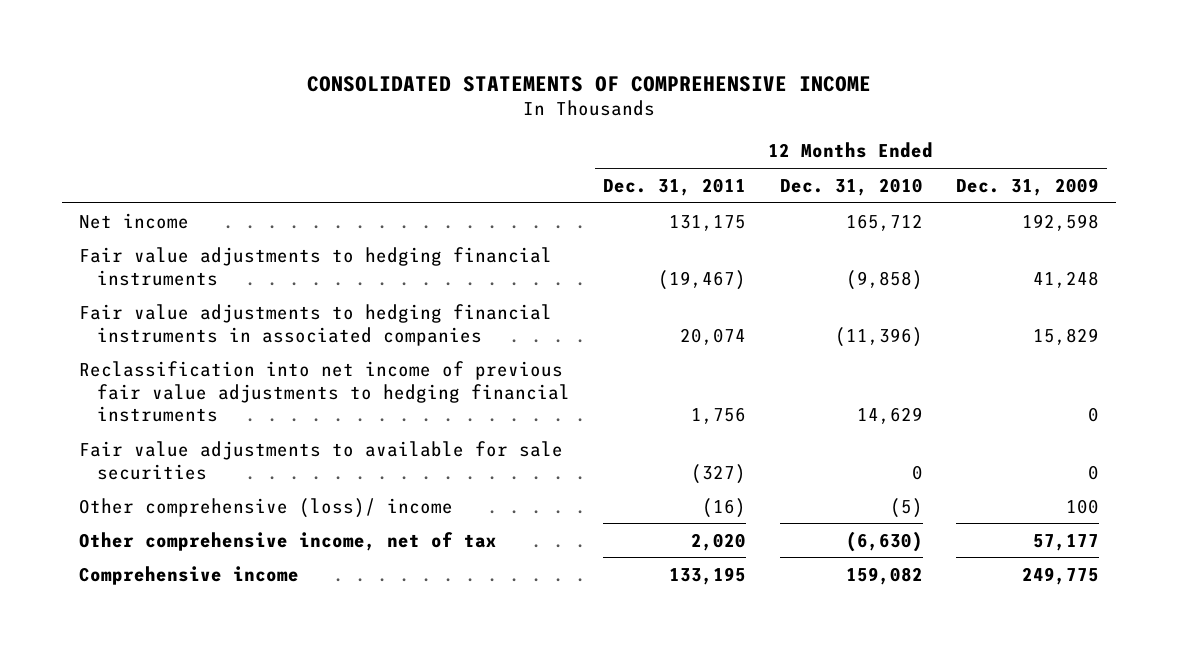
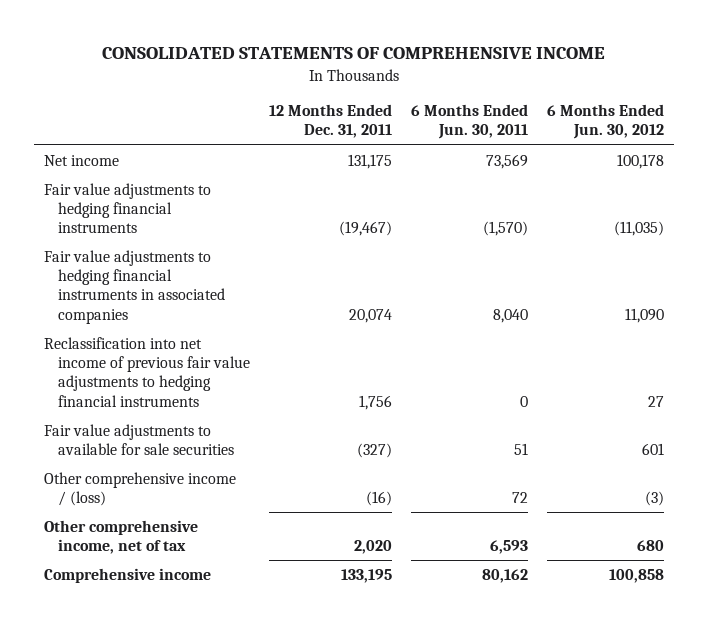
[779,177,923,196] Dec. 31, 2010 -> none
[955,177,1099,196] Dec. 31, 2009 -> none
none -> [411,104,529,140] 6 Months Ended Jun. 30, 2011
none -> [547,104,665,140] 6 Months Ended Jun. 30, 2012
[79,497,454,518] Other comprehensive (loss)/ income -> [43,471,236,507] Other comprehensive income / (loss)

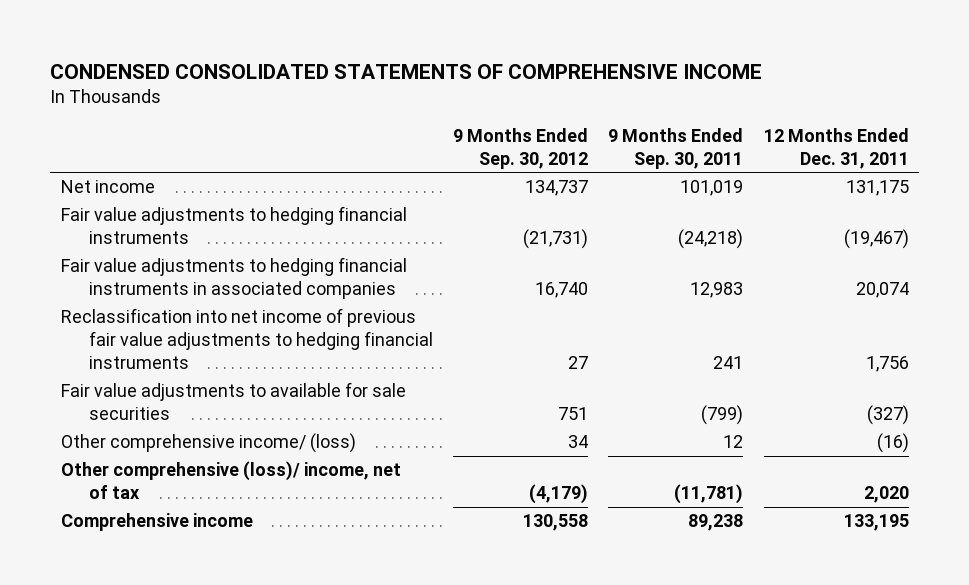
[102,47,606,60] CONSOLIDATED STATEMENTS OF COMPREHENSIVE INCOME -> [50,63,763,79] CONDENSED CONSOLIDATED STATEMENTS OF COMPREHENSIVE INCOME
[411,104,529,140] 6 Months Ended Jun. 30, 2011 -> none
[547,104,665,140] 6 Months Ended Jun. 30, 2012 -> none
none -> [453,128,589,169] 9 Months Ended Sep. 30, 2012
none -> [608,128,744,169] 9 Months Ended Sep. 30, 2011
[43,471,236,507] Other comprehensive income / (loss) -> [60,433,356,454] Other comprehensive income/ (loss)
[43,519,198,555] Other comprehensive income, net of tax -> [60,461,401,500] Other comprehensive (loss)/ income, net of tax

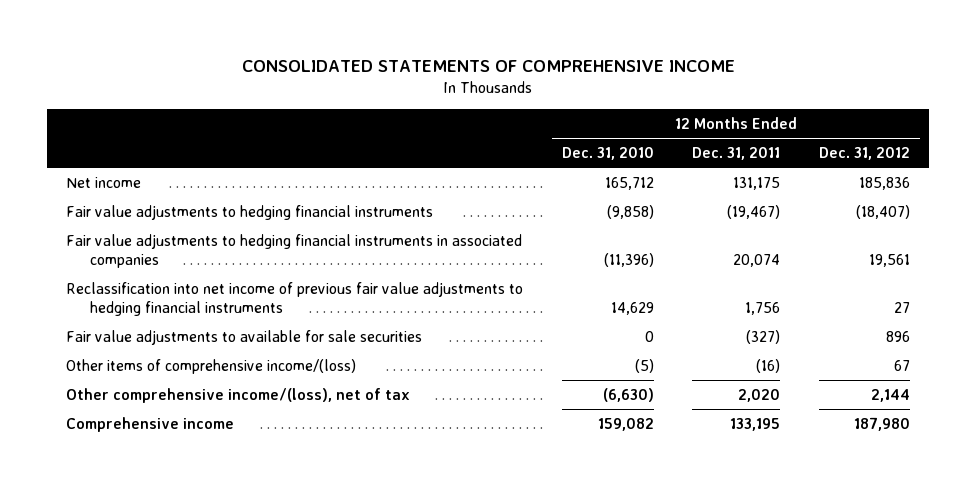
[50,63,763,79] CONDENSED CONSOLIDATED STATEMENTS OF COMPREHENSIVE INCOME -> [242,59,736,72] CONSOLIDATED STATEMENTS OF COMPREHENSIVE INCOME
[453,128,589,169] 9 Months Ended Sep. 30, 2012 -> none
[608,128,744,169] 9 Months Ended Sep. 30, 2011 -> none
none -> [561,147,654,161] Dec. 31, 2010
none -> [818,147,910,161] Dec. 31, 2012
[60,433,356,454] Other comprehensive income/ (loss) -> [66,359,357,375] Other items of comprehensive income/(loss)
[60,461,401,500] Other comprehensive (loss)/ income, net of tax -> [66,388,411,404] Other comprehensive income/(loss), net of tax

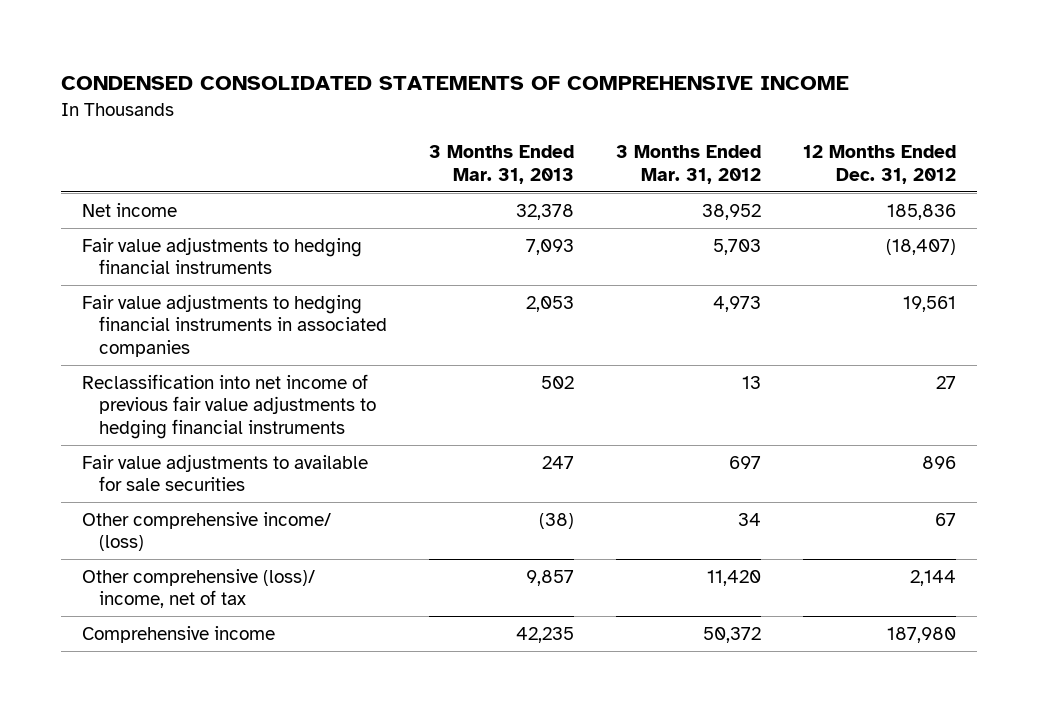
[242,59,736,72] CONSOLIDATED STATEMENTS OF COMPREHENSIVE INCOME -> [60,76,849,91] CONDENSED CONSOLIDATED STATEMENTS OF COMPREHENSIVE INCOME
[561,147,654,161] Dec. 31, 2010 -> none
[692,147,781,161] Dec. 31, 2011 -> none
none -> [429,145,575,184] 3 Months Ended Mar. 31, 2013
none -> [616,145,762,184] 3 Months Ended Mar. 31, 2012
[66,359,357,375] Other items of comprehensive income/(loss) -> [81,512,331,552] Other comprehensive income/ (loss)
[66,388,411,404] Other comprehensive income/(loss), net of tax -> [81,569,315,609] Other comprehensive (loss)/ income, net of tax

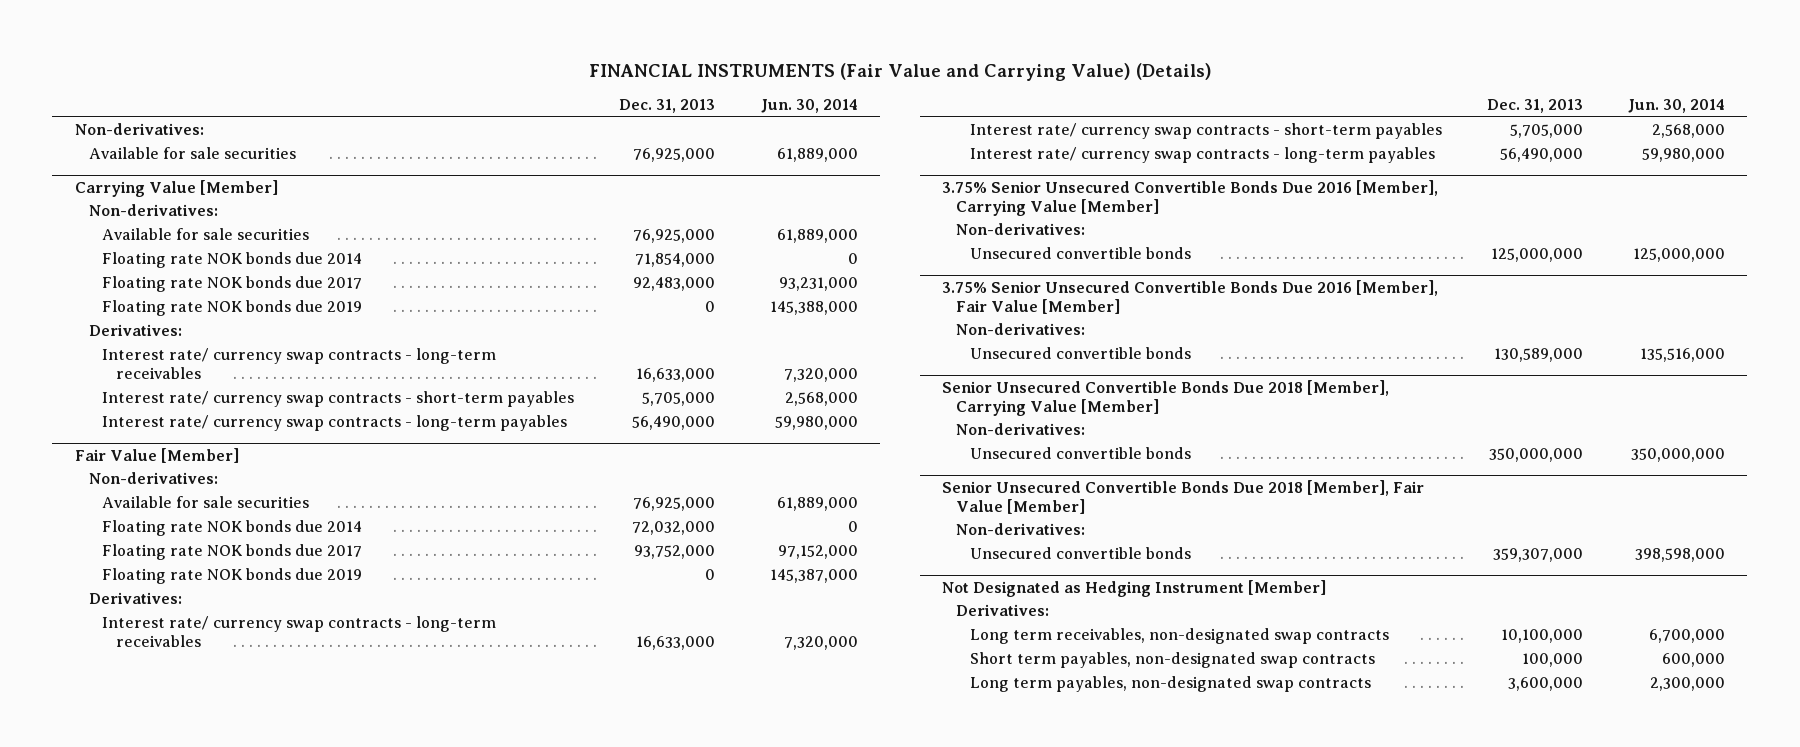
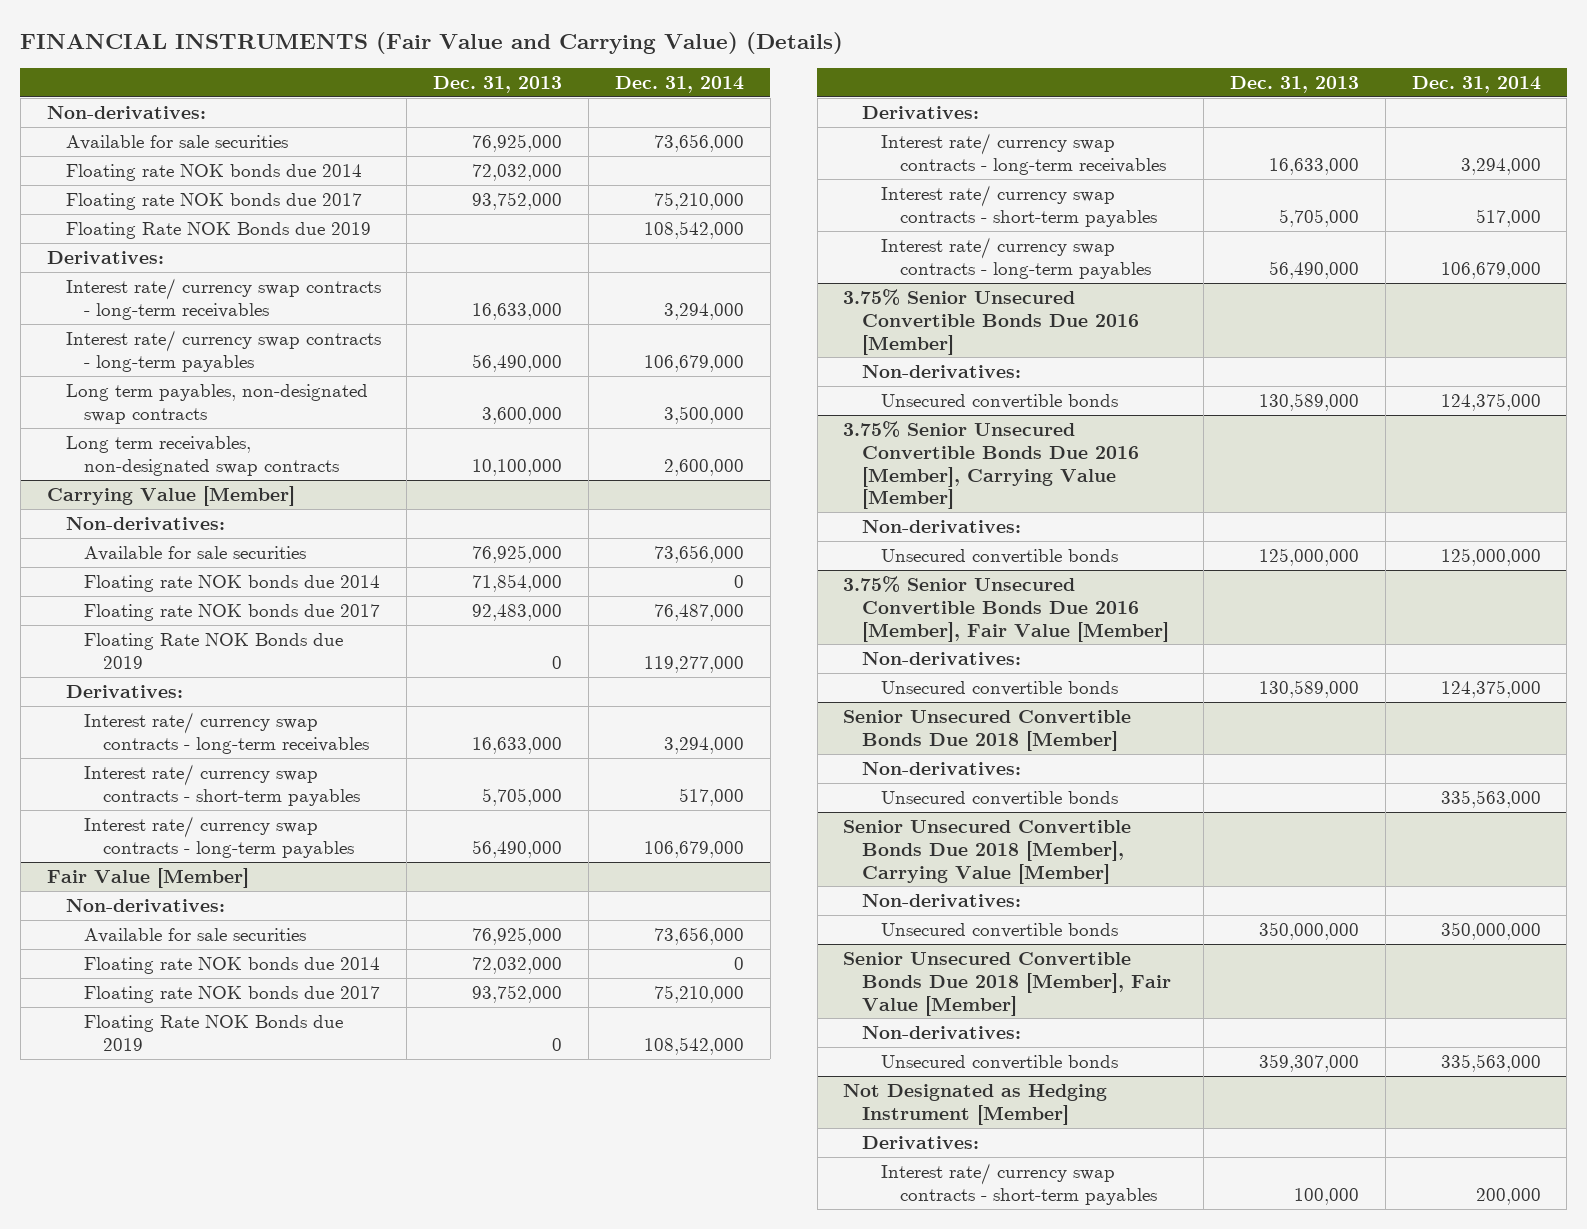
[760,99,858,114] Jun. 30, 2014 -> none
none -> [614,75,744,93] Dec. 31, 2014
none -> [65,163,362,181] Floating rate NOK bonds due 2014
none -> [65,192,362,210] Floating rate NOK bonds due 2017
none -> [65,221,371,239] Floating Rate NOK Bonds due 2019
none -> [46,250,164,264] Derivatives:
none -> [65,277,381,320] Interest rate/ currency swap contracts - long-term receivables
none -> [65,329,381,372] Interest rate/ currency swap contracts - long-term payables
none -> [65,383,368,424] Long term payables, non-designated swap contracts
none -> [65,435,340,476] Long term receivables, non-designated swap contracts
[102,300,363,317] Floating rate NOK bonds due 2019 -> [84,632,344,669] Floating Rate NOK Bonds due 2019
[102,568,363,585] Floating rate NOK bonds due 2019 -> [84,1014,344,1051] Floating Rate NOK Bonds due 2019
none -> [843,288,1140,355] 3.75% Senior Unsecured Convertible Bonds Due 2016 [Member]
none -> [862,364,1022,378] Non-derivatives:
none -> [881,393,1119,409] Unsecured convertible bonds
none -> [843,709,1132,751] Senior Unsecured Convertible Bonds Due 2018 [Member]
none -> [862,761,1022,775] Non-derivatives:
none -> [881,790,1119,806] Unsecured convertible bonds
[969,628,1389,645] Long term receivables, non-designated swap contracts -> none
[969,676,1371,693] Long term payables, non-designated swap contracts -> none
[969,652,1375,669] Short term payables, non-designated swap contracts -> [881,1162,1158,1205] Interest rate/ currency swap contracts - short-term payables

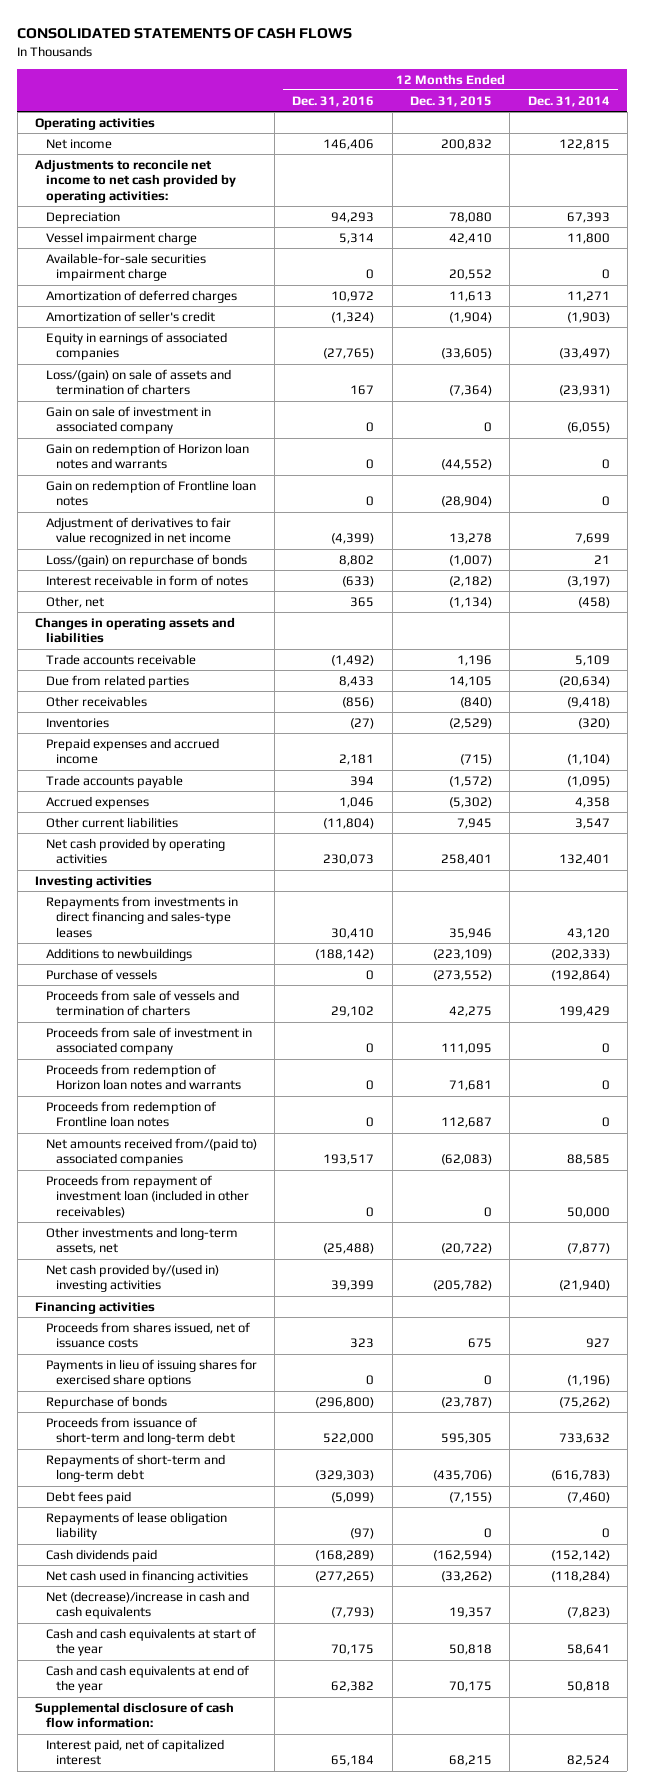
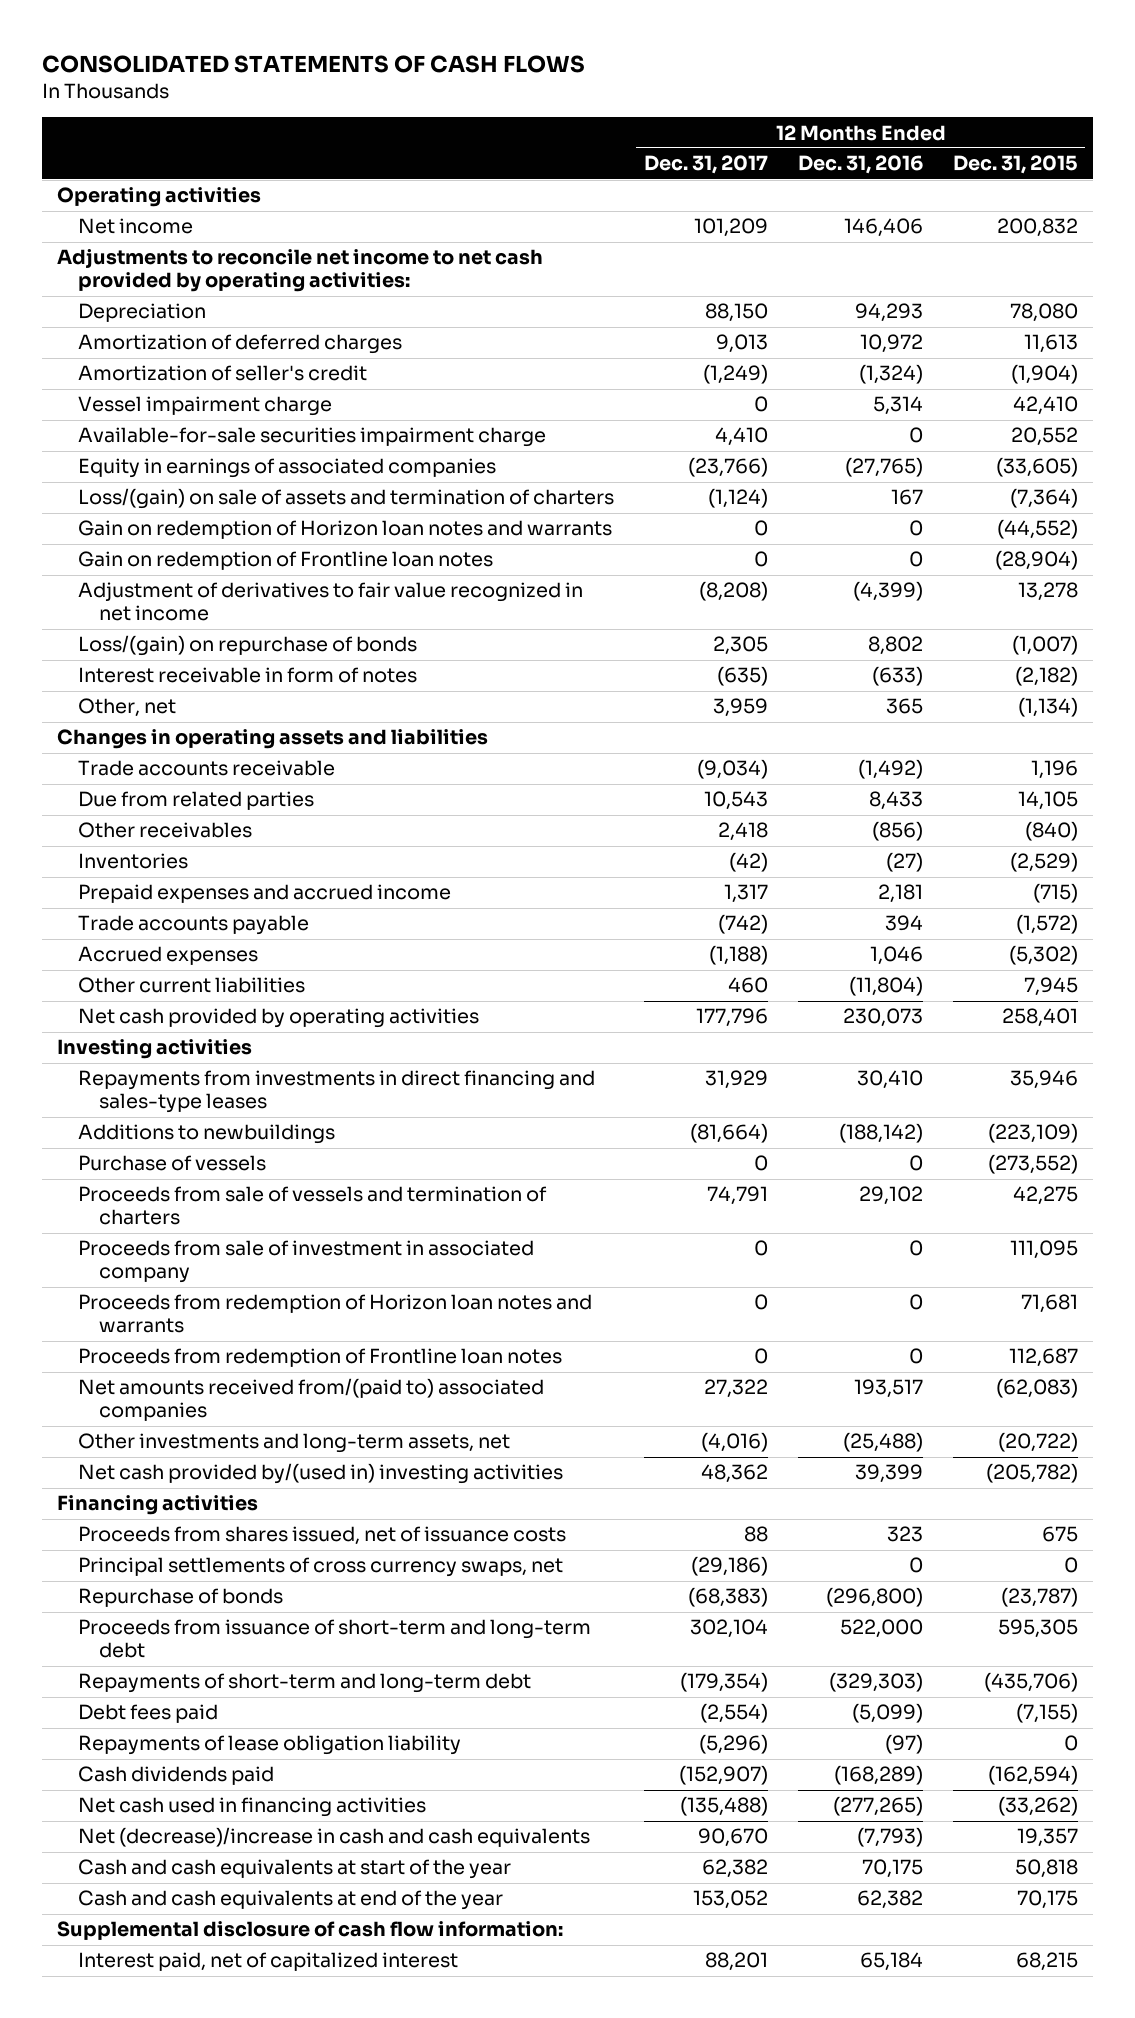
[527,95,610,107] Dec. 31, 2014 -> none
none -> [643,155,768,175] Dec. 31, 2017
[45,231,197,245] Vessel impairment charge -> [77,396,332,417] Vessel impairment charge
[45,252,206,282] Available-for-sale securities impairment charge -> [77,427,546,448] Available-for-sale securities impairment charge
[45,405,211,435] Gain on sale of investment in associated company -> none
[45,1174,250,1219] Proceeds from repayment of investment loan (included in other receivables) -> none
[45,1358,257,1388] Payments in lieu of issuing shares for exercised share options -> none
none -> [77,1557,563,1578] Principal settlements of cross currency swaps, net

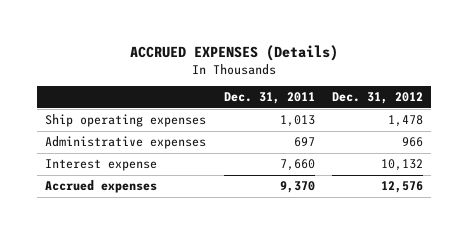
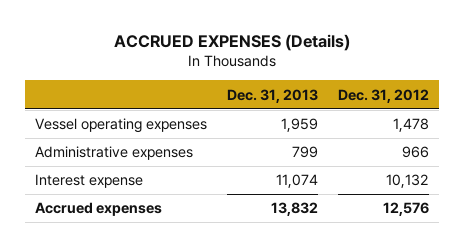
[223,92,315,105] Dec. 31, 2011 -> none
none -> [227,88,319,103] Dec. 31, 2013
[45,114,207,128] Ship operating expenses -> [34,118,207,134] Vessel operating expenses

